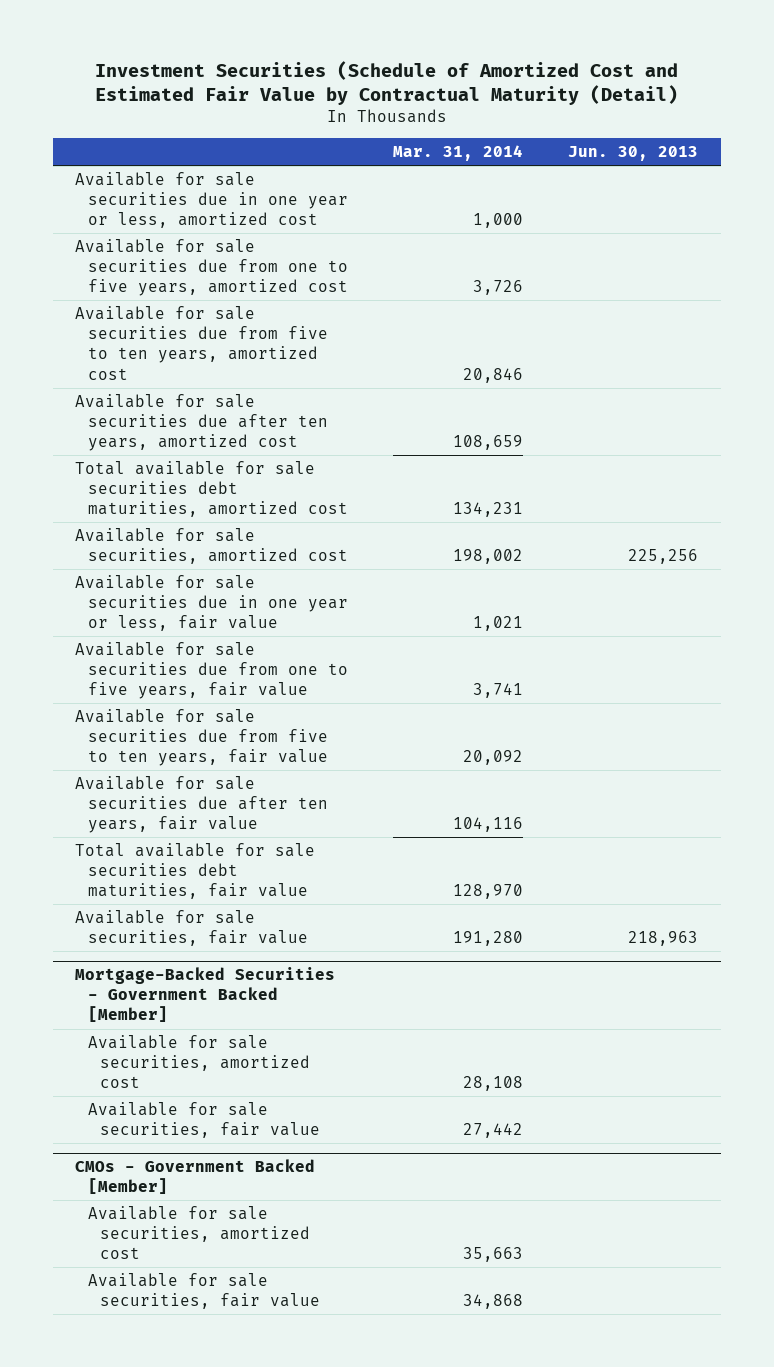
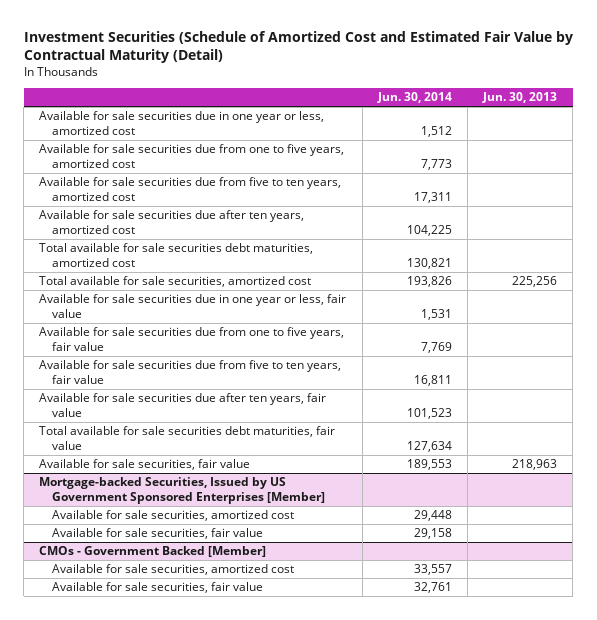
[392,145,523,162] Mar. 31, 2014 -> none
none -> [376,92,452,104] Jun. 30, 2014
[75,527,348,565] Available for sale securities, amortized cost -> [39,276,312,288] Total available for sale securities, amortized cost
[75,967,336,1023] Mortgage-Backed Securities - Government Backed [Member] -> [39,477,326,505] Mortgage-backed Securities, Issued by US Government Sponsored Enterprises [Member]

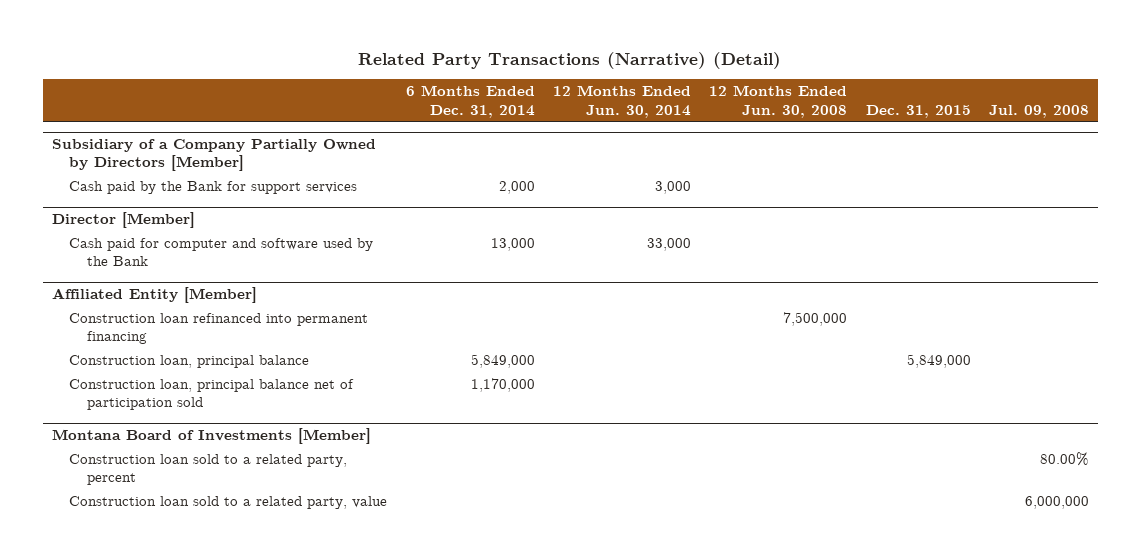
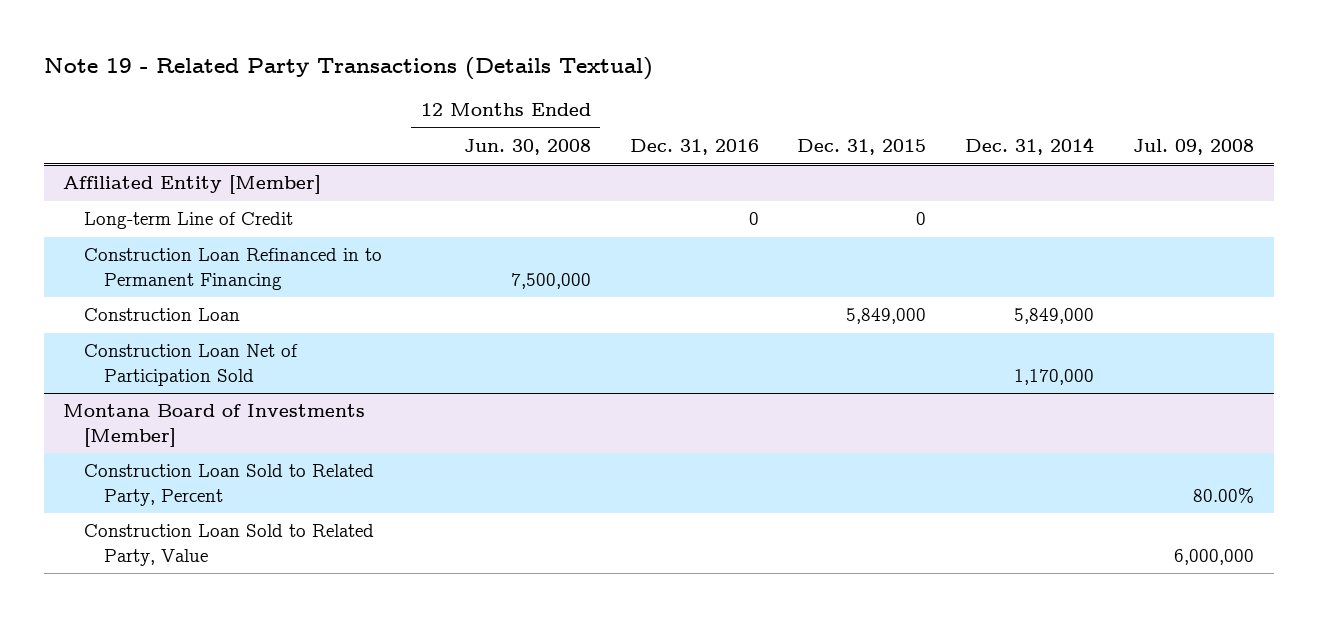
[358,51,782,69] Related Party Transactions (Narrative) (Detail) -> [43,57,653,81] Note 19 - Related Party Transactions (Details Textual)
[405,85,535,118] 6 Months Ended Dec. 31, 2014 -> none
[553,85,692,118] 12 Months Ended Jun. 30, 2014 -> none
none -> [629,139,759,156] Dec. 31, 2016
none -> [965,137,1095,156] Dec. 31, 2014
[51,139,376,172] Subsidiary of a Company Partially Owned by Directors [Member] -> none
[69,181,358,195] Cash paid by the Bank for support services -> none
[51,212,195,229] Director [Member] -> none
[69,238,374,267] Cash paid for computer and software used by the Bank -> none
none -> [83,212,293,230] Long-term Line of Credit
[69,313,369,345] Construction loan refinanced into permanent financing -> [83,248,382,290] Construction Loan Refinanced in to Permanent Financing
[69,355,310,369] Construction loan, principal balance -> [83,308,240,322] Construction Loan
[69,379,355,411] Construction loan, principal balance net of participation sold -> [83,344,298,386] Construction Loan Net of Participation Sold
[69,454,348,486] Construction loan sold to a related party, percent -> [83,464,374,506] Construction Loan Sold to Related Party, Percent
[69,496,388,510] Construction loan sold to a related party, value -> [83,524,374,566] Construction Loan Sold to Related Party, Value

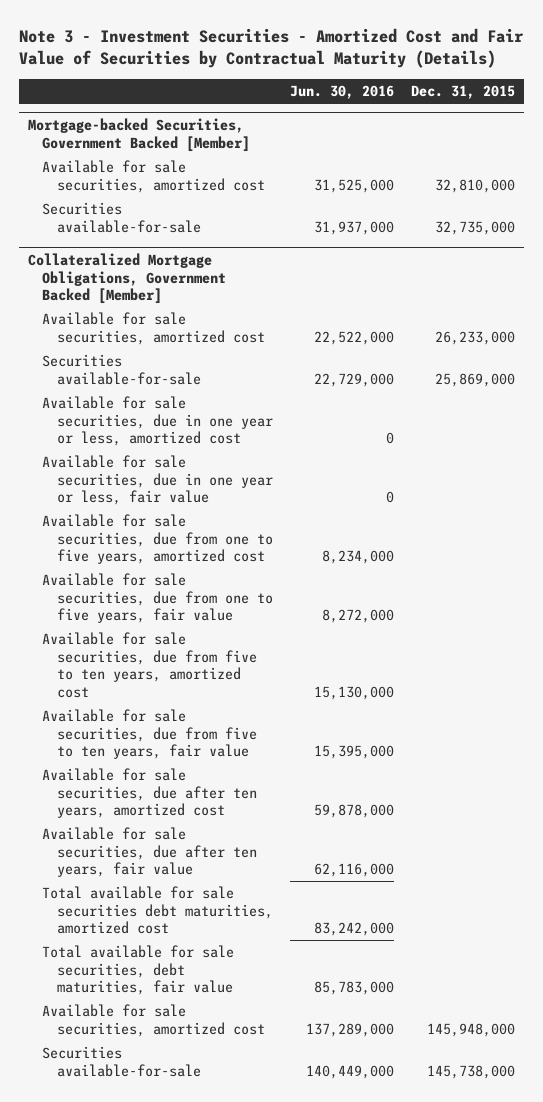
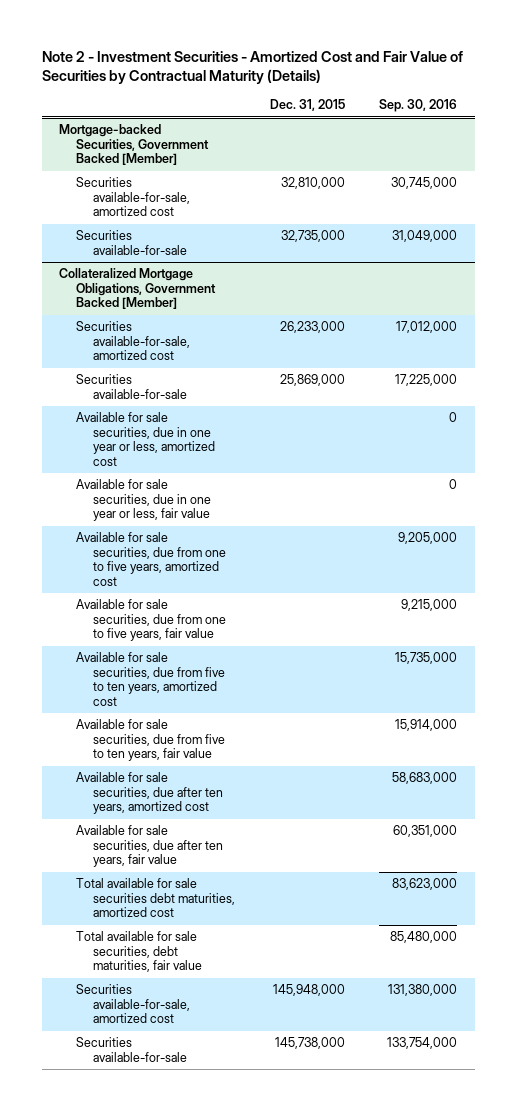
[19,27,525,69] Note 3 - Investment Securities - Amortized Cost and Fair Value of Securities by Contractual Maturity (Details) -> [42,50,464,84] Note 2 - Investment Securities - Amortized Cost and Fair Value of Securities by Contractual Maturity (Details)
[289,84,394,99] Jun. 30, 2016 -> none
none -> [379,99,458,113] Sep. 30, 2016
[42,160,265,193] Available for sale securities, amortized cost -> [76,177,191,217] Securities available-for-sale, amortized cost
[42,312,265,345] Available for sale securities, amortized cost -> [76,321,191,361] Securities available-for-sale, amortized cost
[42,1004,265,1037] Available for sale securities, amortized cost -> [76,984,191,1024] Securities available-for-sale, amortized cost

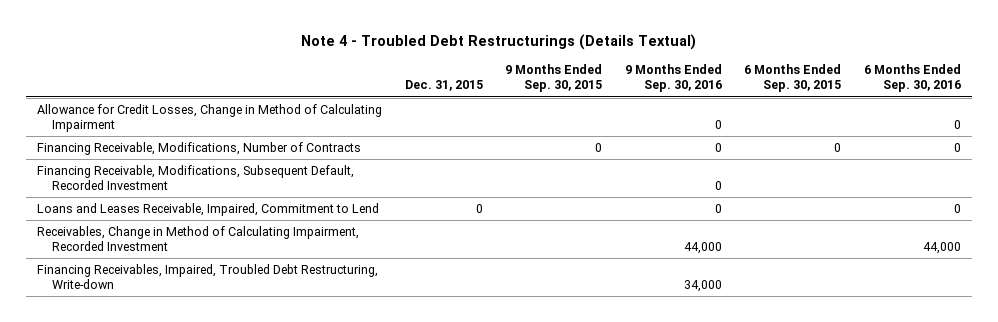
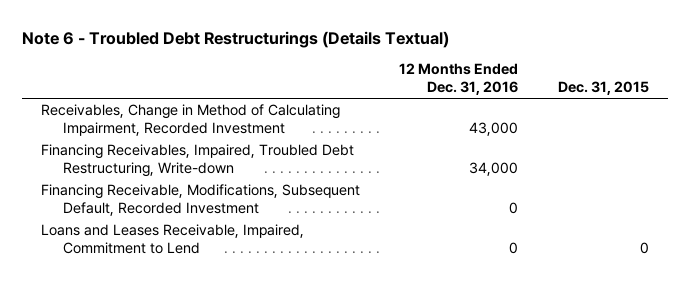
[301,33,697,50] Note 4 - Troubled Debt Restructurings (Details Textual) -> [21,30,449,48] Note 6 - Troubled Debt Restructurings (Details Textual)
[505,64,603,93] 9 Months Ended Sep. 30, 2015 -> none
[624,64,722,93] 9 Months Ended Sep. 30, 2016 -> none
[744,64,842,93] 6 Months Ended Sep. 30, 2015 -> none
[863,64,961,93] 6 Months Ended Sep. 30, 2016 -> none
none -> [399,63,519,96] 12 Months Ended Dec. 31, 2016
[37,103,383,133] Allowance for Credit Losses, Change in Method of Calculating Impairment -> none
[37,141,362,155] Financing Receivable, Modifications, Number of Contracts -> none
[37,164,355,191] Financing Receivable, Modifications, Subsequent Default, Recorded Investment -> [41,184,361,217] Financing Receivable, Modifications, Subsequent Default, Recorded Investment
[37,202,380,216] Loans and Leases Receivable, Impaired, Commitment to Lend -> [41,224,305,255] Loans and Leases Receivable, Impaired, Commitment to Lend

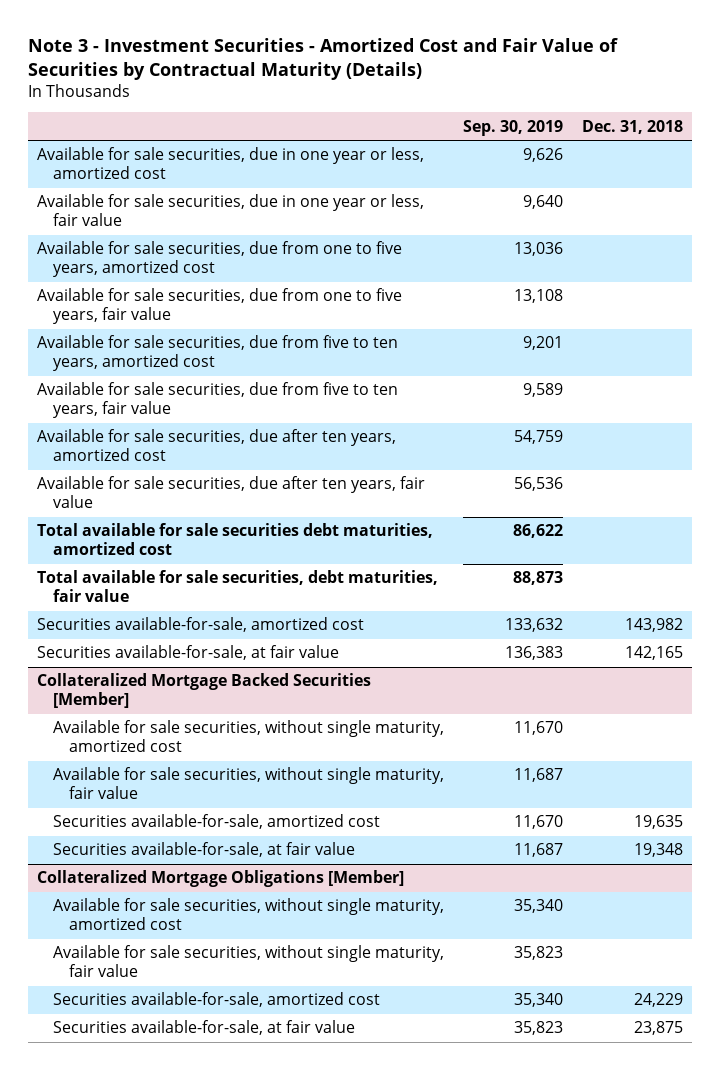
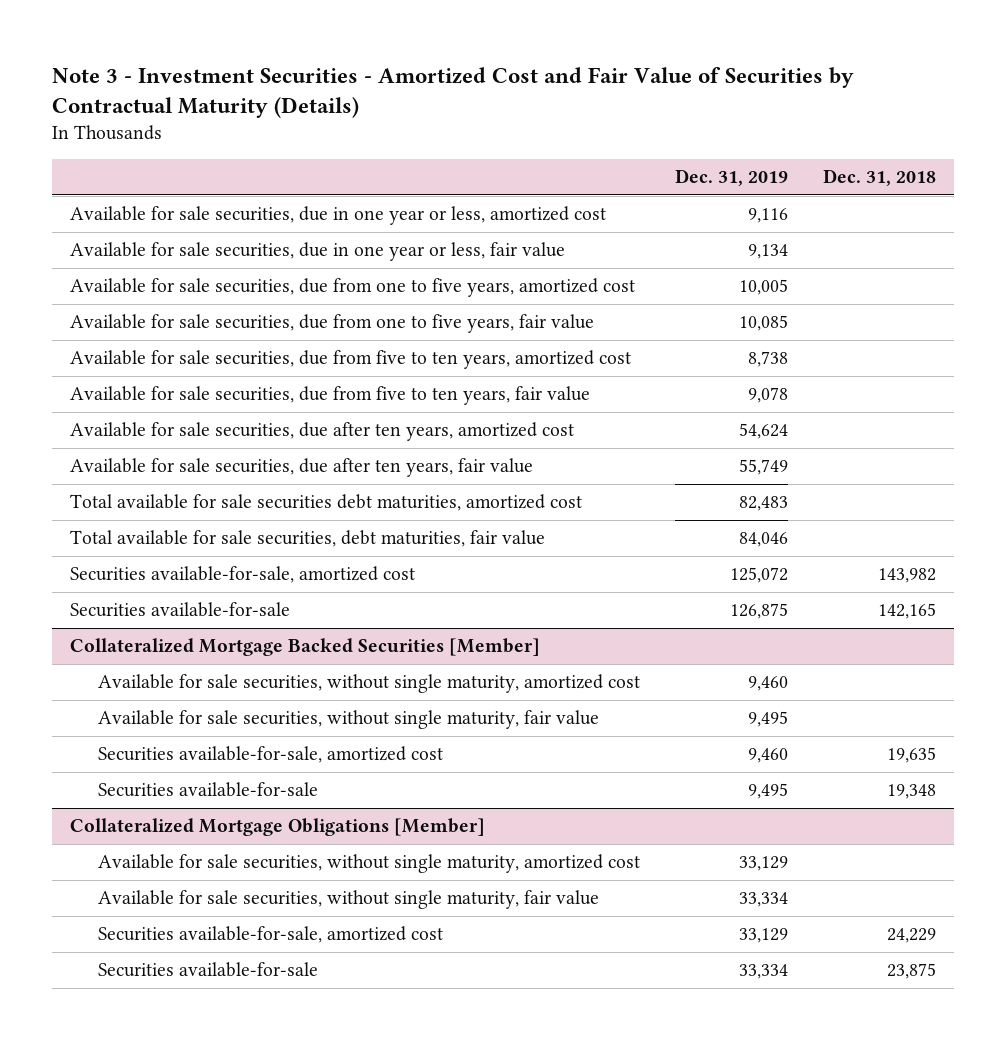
[462,119,563,136] Sep. 30, 2019 -> none
none -> [675,169,789,187] Dec. 31, 2019
[37,645,340,661] Securities available-for-sale, at fair value -> [69,602,290,618] Securities available-for-sale
[53,842,356,858] Securities available-for-sale, at fair value -> [97,782,318,798] Securities available-for-sale
[53,1020,356,1036] Securities available-for-sale, at fair value -> [97,962,318,978] Securities available-for-sale

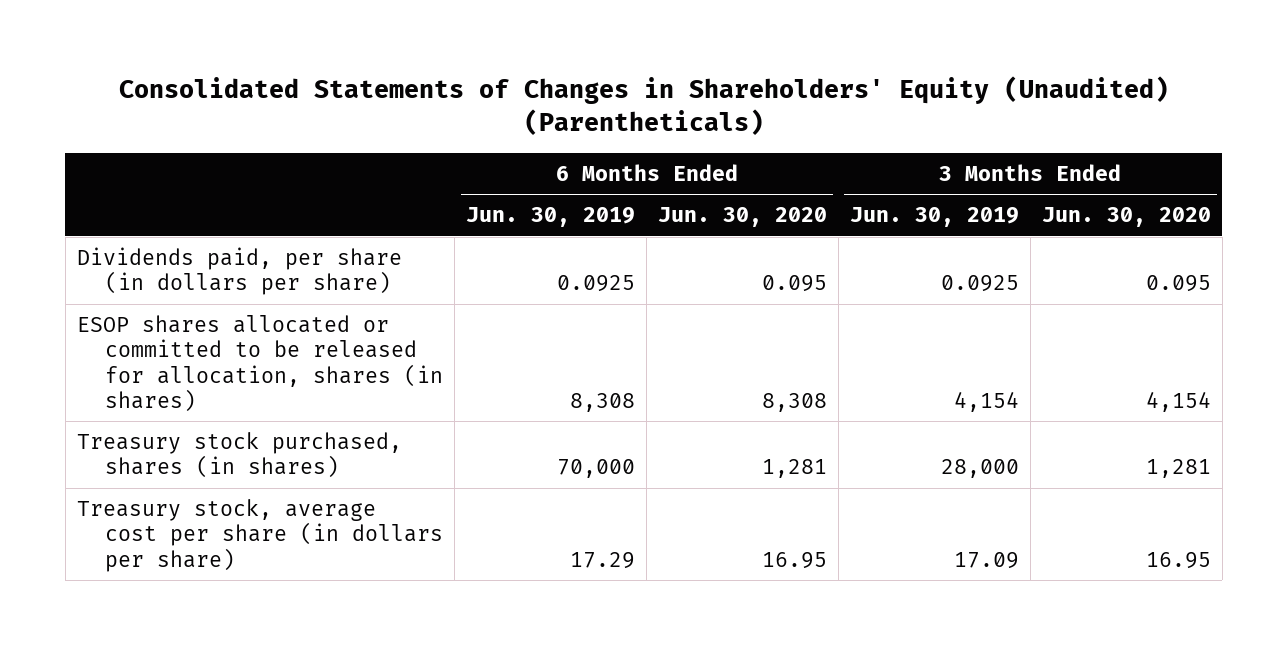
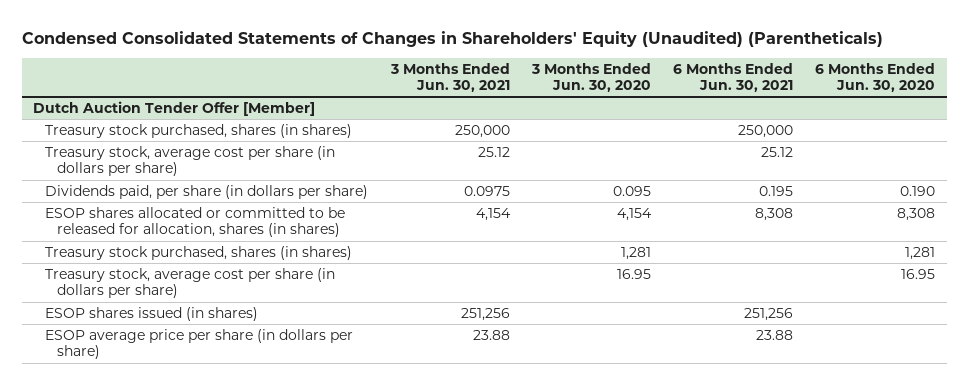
[118,76,1169,136] Consolidated Statements of Changes in Shareholders' Equity (Unaudited) (Parentheticals) -> [22,30,884,47] Condensed Consolidated Statements of Changes in Shareholders' Equity (Unaudited) (Parentheticals)
[466,207,636,228] Jun. 30, 2019 -> none
[850,207,1020,228] Jun. 30, 2019 -> none
none -> [389,62,510,92] 3 Months Ended Jun. 30, 2021
none -> [673,62,794,92] 6 Months Ended Jun. 30, 2021
none -> [33,100,316,116] Dutch Auction Tender Offer [Member]
none -> [45,123,353,138] Treasury stock purchased, shares (in shares)
none -> [45,145,336,177] Treasury stock, average cost per share (in dollars per share)
[762,275,828,293] 0.095 -> [900,185,936,196] 0.190
none -> [45,306,259,321] ESOP shares issued (in shares)
none -> [45,328,354,360] ESOP average price per share (in dollars per share)

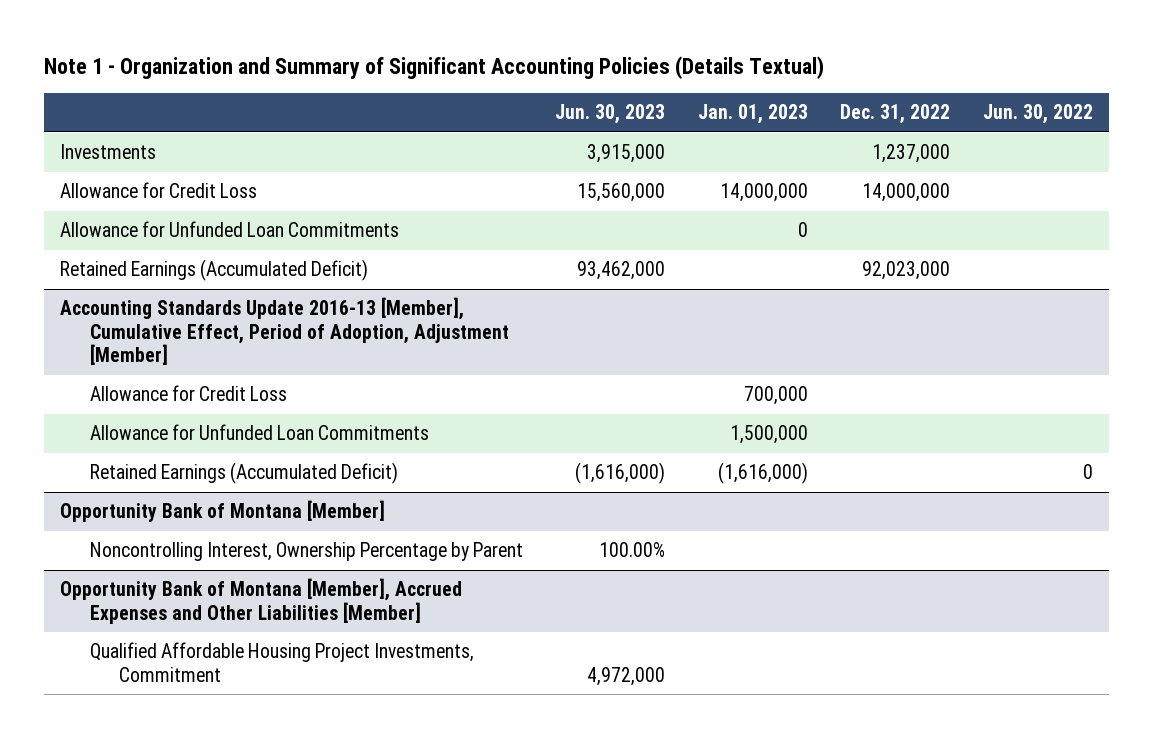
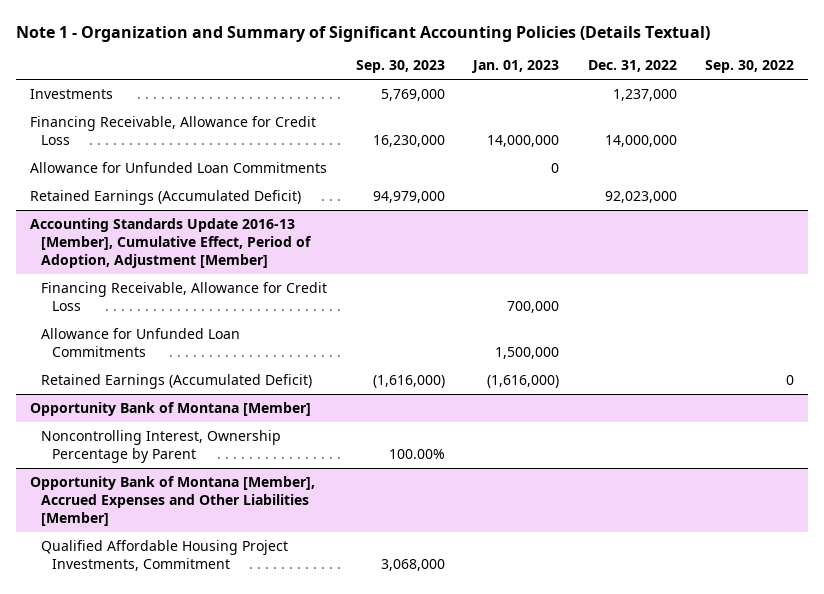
[555,104,666,125] Jun. 30, 2023 -> none
[982,104,1093,125] Jun. 30, 2022 -> none
none -> [355,60,445,74] Sep. 30, 2023
none -> [705,60,795,74] Sep. 30, 2022
[60,182,258,199] Allowance for Credit Loss -> [30,116,317,145] Financing Receivable, Allowance for Credit Loss
[89,385,287,402] Allowance for Credit Loss -> [41,282,328,311] Financing Receivable, Allowance for Credit Loss

